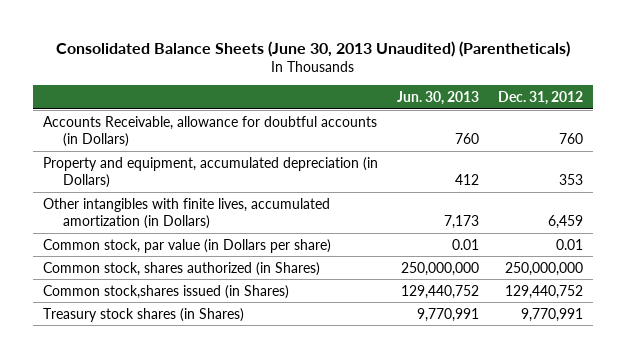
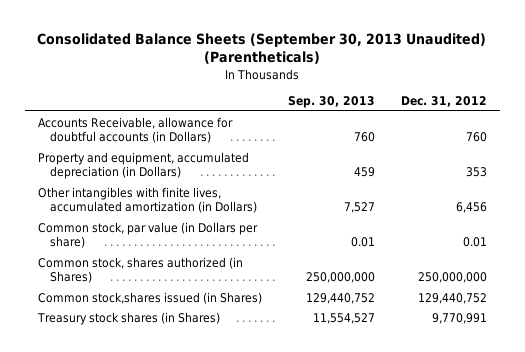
[55,40,570,57] Consolidated Balance Sheets (June 30, 2013 Unaudited) (Parentheticals) -> [37,32,487,65] Consolidated Balance Sheets (September 30, 2013 Unaudited) (Parentheticals)
[396,90,479,105] Jun. 30, 2013 -> none
none -> [287,96,375,109] Sep. 30, 2013
[548,214,584,229] 6,459 -> [455,202,487,214] 6,456

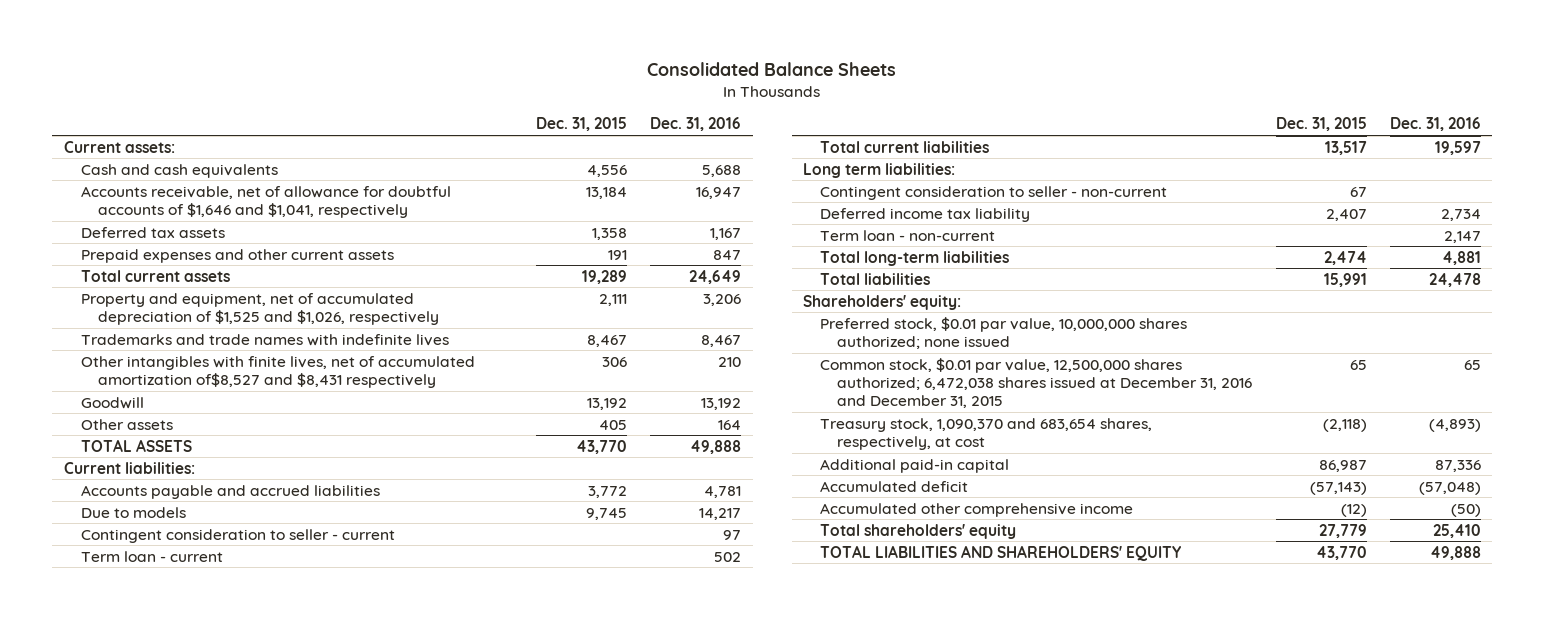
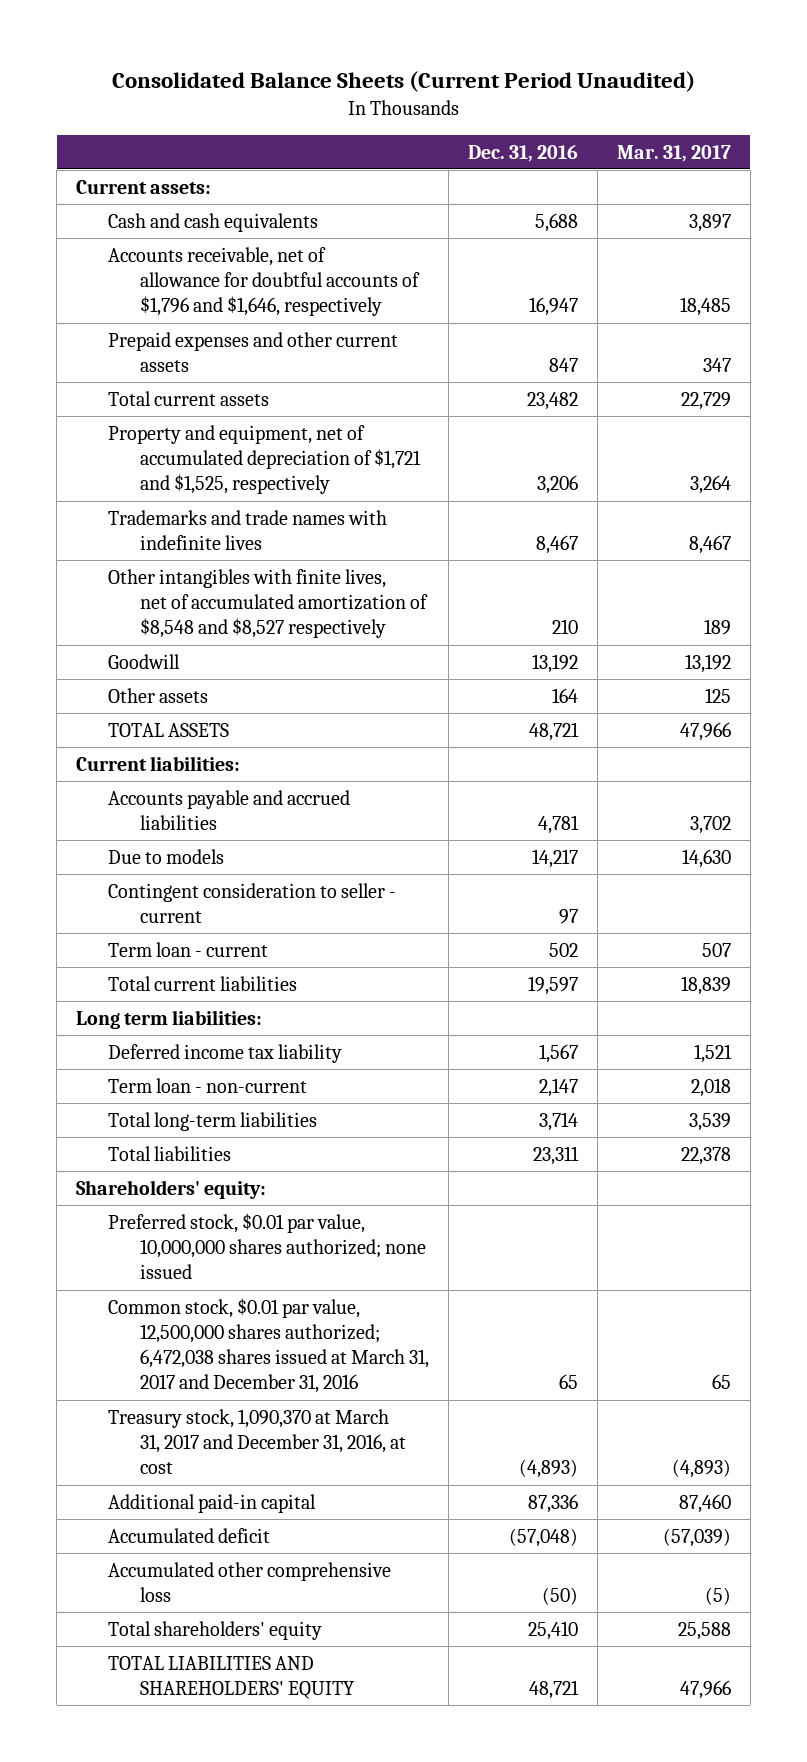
[647,62,897,77] Consolidated Balance Sheets -> [111,70,695,92] Consolidated Balance Sheets (Current Period Unaudited)
[536,117,628,132] Dec. 31, 2015 -> none
none -> [616,144,731,162] Mar. 31, 2017
[81,226,226,238] Deferred tax assets -> none
[81,185,452,218] Accounts receivable, net of allowance for doubtful accounts of $1,646 and $1,041, respectively -> [108,246,421,317] Accounts receivable, net of allowance for doubtful accounts of $1,796 and $1,646, respectively
[689,269,742,284] 24,649 -> [526,391,578,410] 23,482
[81,292,440,325] Property and equipment, net of accumulated depreciation of $1,525 and $1,026, respectively -> [108,424,422,495] Property and equipment, net of accumulated depreciation of $1,721 and $1,525, respectively
[81,355,476,388] Other intangibles with finite lives, net of accumulated amortization of$8,527 and $8,431 respectively -> [108,568,429,639] Other intangibles with finite lives, net of accumulated amortization of $8,548 and $8,527 respectively
[690,439,742,454] 49,888 -> [528,721,579,741] 48,721
[820,185,1168,200] Contingent consideration to seller - non-current -> none
[1440,208,1481,221] 2,734 -> [538,1043,578,1063] 1,567
[1441,250,1481,265] 4,881 -> [538,1111,578,1131] 3,714
[1428,272,1481,287] 24,478 -> [532,1145,579,1165] 23,311
[820,357,1253,409] Common stock, $0.01 par value, 12,500,000 shares authorized; 6,472,038 shares issued at December 31, 2016 and December 31, 2015 -> [108,1297,430,1394] Common stock, $0.01 par value, 12,500,000 shares authorized; 6,472,038 shares issued at March 31, 2017 and December 31, 2016
[820,417,1153,450] Treasury stock, 1,090,370 and 683,654 shares, respectively, at cost -> [108,1408,407,1475] Treasury stock, 1,090,370 at March 31, 2017 and December 31, 2016, at cost
[820,502,1134,517] Accumulated other comprehensive income -> [108,1561,392,1603] Accumulated other comprehensive loss
[1429,545,1481,560] 49,888 -> [528,1680,579,1700] 48,721

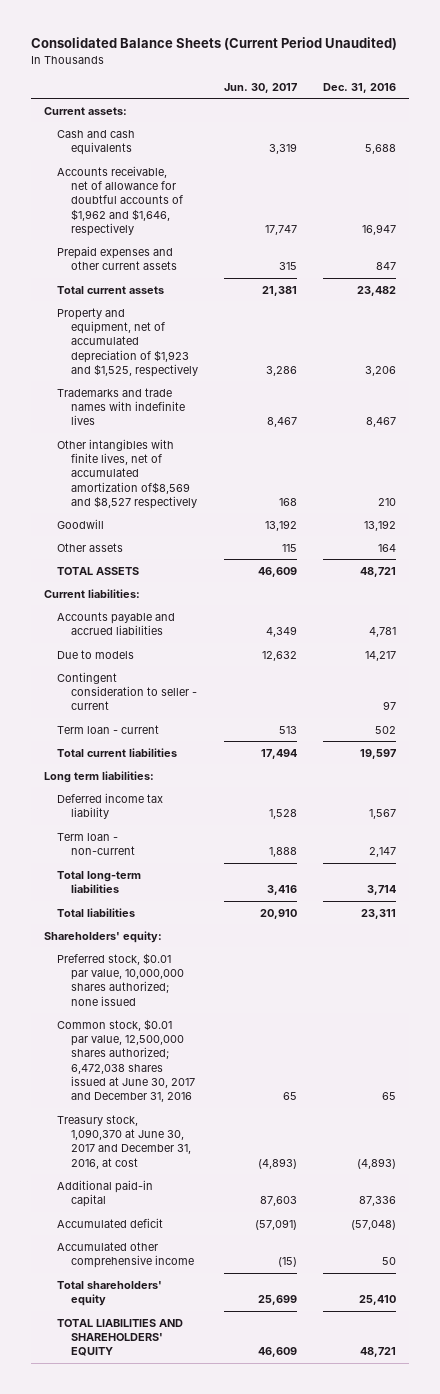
[616,144,731,162] Mar. 31, 2017 -> none
none -> [223,82,297,93] Jun. 30, 2017
[108,246,421,317] Accounts receivable, net of allowance for doubtful accounts of $1,796 and $1,646, respectively -> [57,165,183,237] Accounts receivable, net of allowance for doubtful accounts of $1,962 and $1,646, respectively
[108,424,422,495] Property and equipment, net of accumulated depreciation of $1,721 and $1,525, respectively -> [57,307,198,378] Property and equipment, net of accumulated depreciation of $1,923 and $1,525, respectively
[108,568,429,639] Other intangibles with finite lives, net of accumulated amortization of $8,548 and $8,527 respectively -> [57,438,197,510] Other intangibles with finite lives, net of accumulated amortization of$8,569 and $8,527 respectively
[108,1297,430,1394] Common stock, $0.01 par value, 12,500,000 shares authorized; 6,472,038 shares issued at March 31, 2017 and December 31, 2016 -> [57,1018,195,1103] Common stock, $0.01 par value, 12,500,000 shares authorized; 6,472,038 shares issued at June 30, 2017 and December 31, 2016
[108,1408,407,1475] Treasury stock, 1,090,370 at March 31, 2017 and December 31, 2016, at cost -> [57,1114,191,1169] Treasury stock, 1,090,370 at June 30, 2017 and December 31, 2016, at cost
[108,1561,392,1603] Accumulated other comprehensive loss -> [57,1241,194,1269] Accumulated other comprehensive income
[541,1587,578,1606] (50) -> [381,1257,396,1266] 50

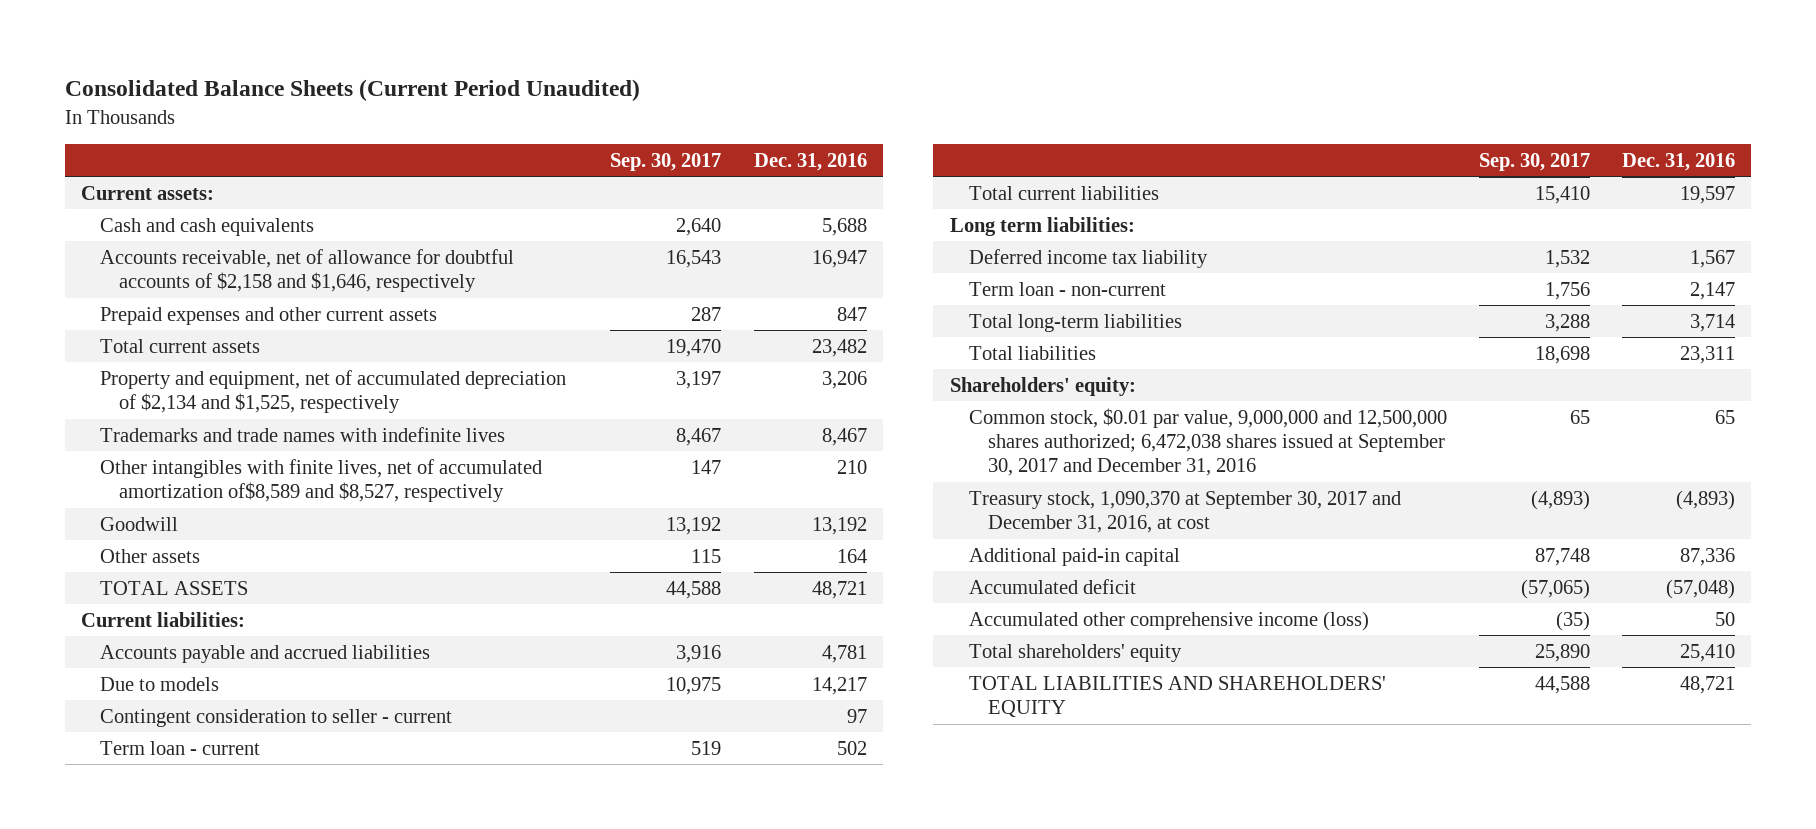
[223,82,297,93] Jun. 30, 2017 -> none
none -> [610,152,722,171] Sep. 30, 2017
[57,165,183,237] Accounts receivable, net of allowance for doubtful accounts of $1,962 and $1,646, respectively -> [100,248,515,292] Accounts receivable, net of allowance for doubtful accounts of $2,158 and $1,646, respectively
[57,307,198,378] Property and equipment, net of accumulated depreciation of $1,923 and $1,525, respectively -> [100,369,567,413] Property and equipment, net of accumulated depreciation of $2,134 and $1,525, respectively
[57,438,197,510] Other intangibles with finite lives, net of accumulated amortization of$8,569 and $8,527 respectively -> [100,458,543,502] Other intangibles with finite lives, net of accumulated amortization of$8,589 and $8,527, respectively
[57,952,184,1006] Preferred stock, $0.01 par value, 10,000,000 shares authorized; none issued -> none
[57,1018,195,1103] Common stock, $0.01 par value, 12,500,000 shares authorized; 6,472,038 shares issued at June 30, 2017 and December 31, 2016 -> [968,407,1447,476] Common stock, $0.01 par value, 9,000,000 and 12,500,000 shares authorized; 6,472,038 shares issued at September 30, 2017 and December 31, 2016
[57,1114,191,1169] Treasury stock, 1,090,370 at June 30, 2017 and December 31, 2016, at cost -> [968,490,1401,533] Treasury stock, 1,090,370 at September 30, 2017 and December 31, 2016, at cost
[57,1241,194,1269] Accumulated other comprehensive income -> [968,610,1369,631] Accumulated other comprehensive income (loss)

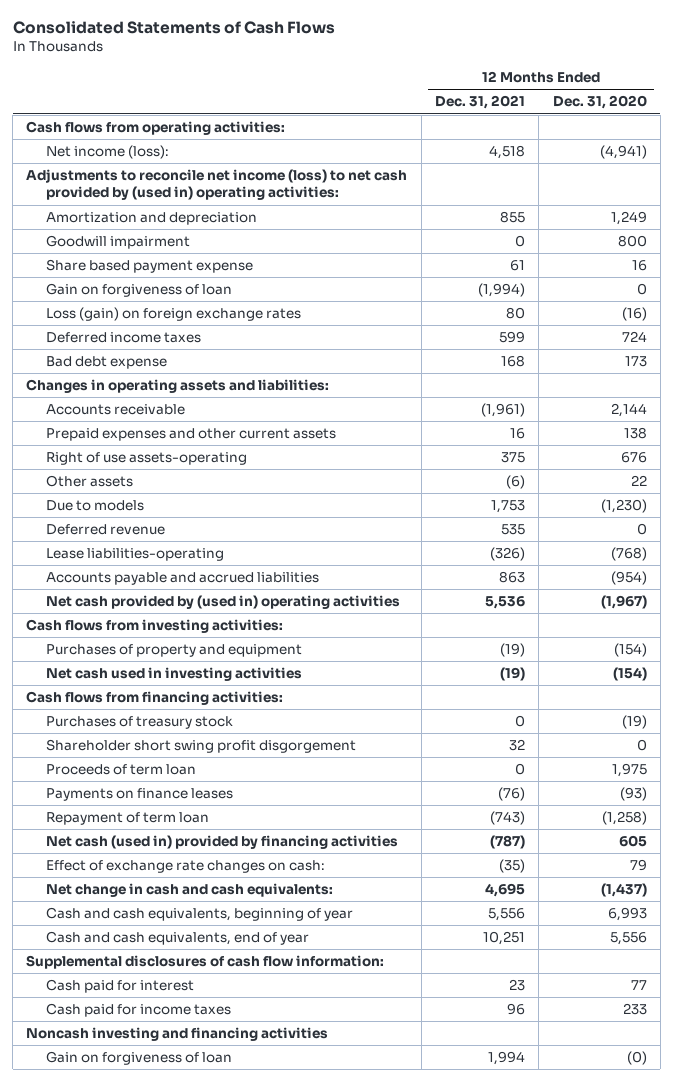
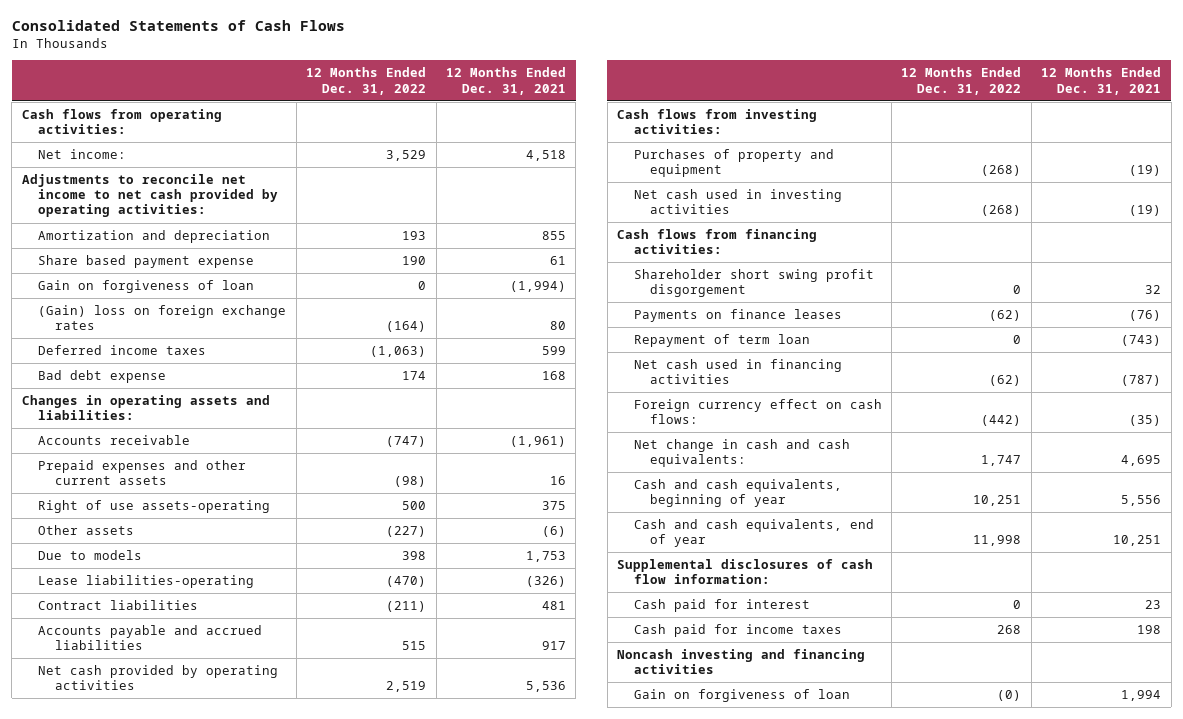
[552,95,647,110] Dec. 31, 2020 -> none
none -> [306,67,427,95] 12 Months Ended Dec. 31, 2022
[45,145,169,160] Net income (loss): -> [38,148,127,159] Net income:
[26,169,408,201] Adjustments to reconcile net income (loss) to net cash provided by (used in) operating activities: -> [21,173,279,218] Adjustments to reconcile net income to net cash provided by operating activities:
[45,235,190,250] Goodwill impairment -> none
[45,307,301,322] Loss (gain) on foreign exchange rates -> [38,304,287,331] (Gain) loss on foreign exchange rates
[45,524,165,536] Deferred revenue -> none
none -> [38,599,199,610] Contract liabilities
[499,571,526,584] 863 -> [541,641,566,651] 917
[45,595,400,610] Net cash provided by (used in) operating activities -> [38,664,279,691] Net cash provided by operating activities
[45,716,233,730] Purchases of treasury stock -> none
[45,764,196,776] Proceeds of term loan -> none
[45,860,325,874] Effect of exchange rate changes on cash: -> none
[45,835,398,850] Net cash (used in) provided by financing activities -> [633,358,842,385] Net cash used in financing activities
none -> [633,398,882,425] Foreign currency effect on cash flows:
[507,1003,526,1016] 96 -> [1137,624,1162,634] 198

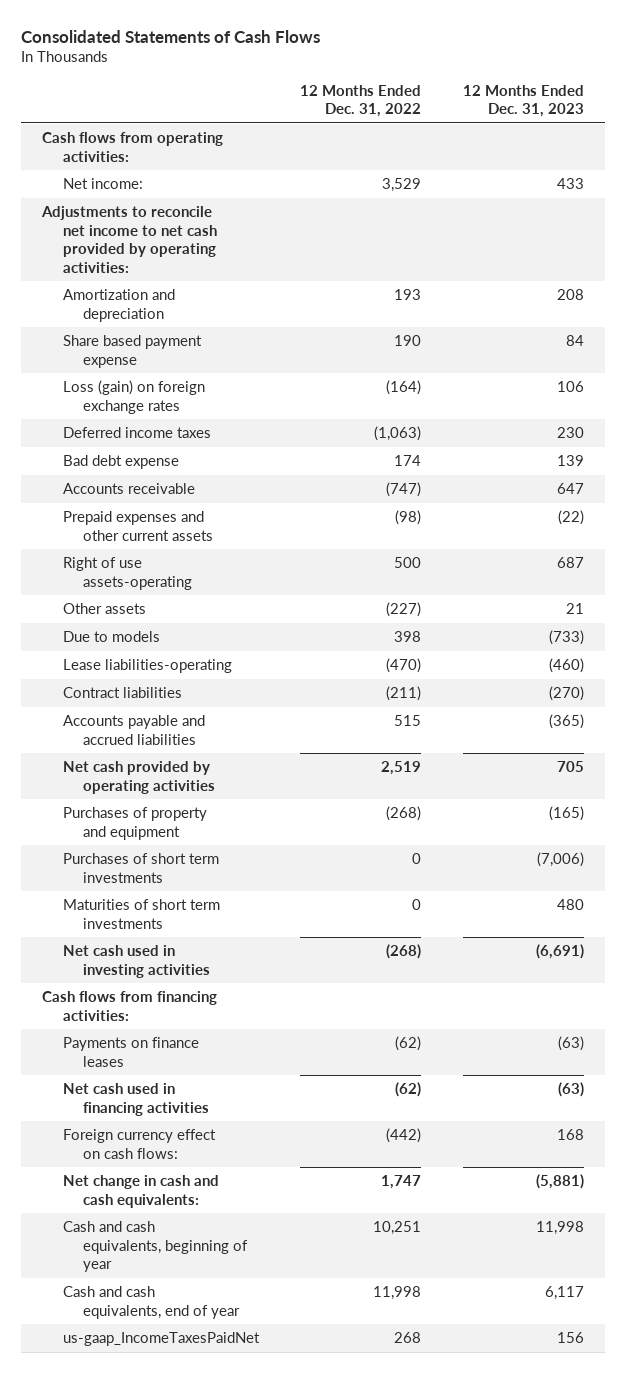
[445,67,566,95] 12 Months Ended Dec. 31, 2021 -> none
none -> [463,84,585,118] 12 Months Ended Dec. 31, 2023
[38,279,255,293] Gain on forgiveness of loan -> none
[38,304,287,331] (Gain) loss on foreign exchange rates -> [62,379,205,414] Loss (gain) on foreign exchange rates
[21,394,270,421] Changes in operating assets and liabilities: -> none
[616,108,817,135] Cash flows from investing activities: -> none
none -> [62,852,219,883] Purchases of short term investments
none -> [62,898,220,929] Maturities of short term investments
[633,268,874,298] Shareholder short swing profit disgorgement -> none
[633,333,810,347] Repayment of term loan -> none
[616,558,873,585] Supplemental disclosures of cash flow information: -> none
[633,598,810,612] Cash paid for interest -> none
[616,648,865,675] Noncash investing and financing activities -> none
[633,688,850,702] Gain on forgiveness of loan -> none
[633,623,842,637] Cash paid for income taxes -> [62,1331,260,1346] us-gaap_IncomeTaxesPaidNet

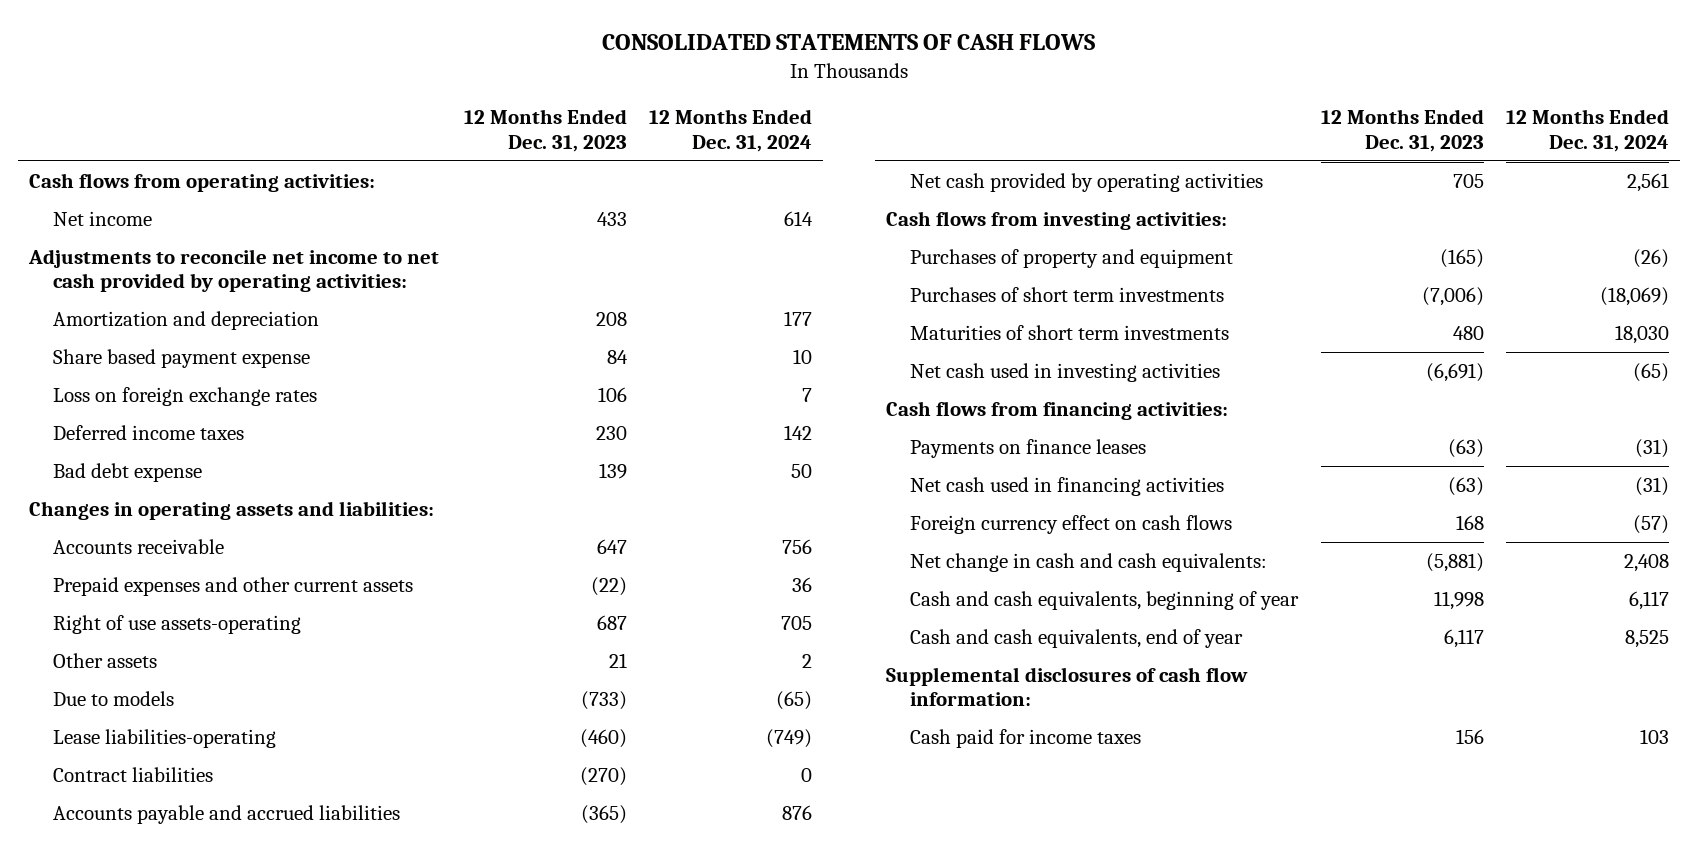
[20,30,320,44] Consolidated Statements of Cash Flows -> [601,33,1095,50] CONSOLIDATED STATEMENTS OF CASH FLOWS
[300,84,422,118] 12 Months Ended Dec. 31, 2022 -> none
none -> [648,109,812,152] 12 Months Ended Dec. 31, 2024
[62,177,143,189] Net income: -> [53,211,153,227] Net income
[62,379,205,414] Loss (gain) on foreign exchange rates -> [53,387,318,407] Loss on foreign exchange rates
none -> [28,501,434,521] Changes in operating assets and liabilities:
none -> [885,211,1227,231] Cash flows from investing activities:
[62,1128,216,1159] Foreign currency effect on cash flows: -> [910,515,1233,535] Foreign currency effect on cash flows
none -> [885,667,1248,707] Supplemental disclosures of cash flow information:
[62,1331,260,1346] us-gaap_IncomeTaxesPaidNet -> [910,729,1142,749] Cash paid for income taxes

